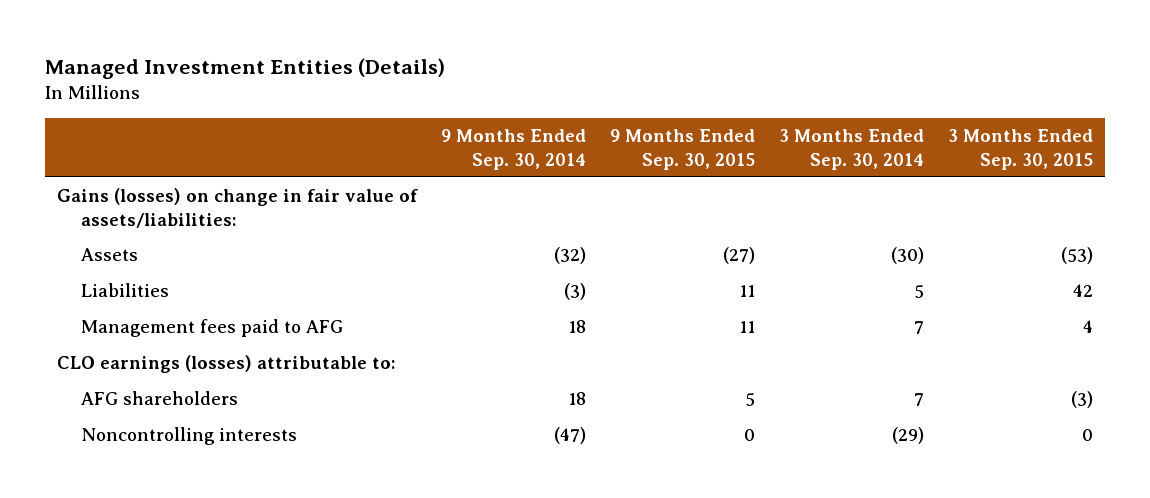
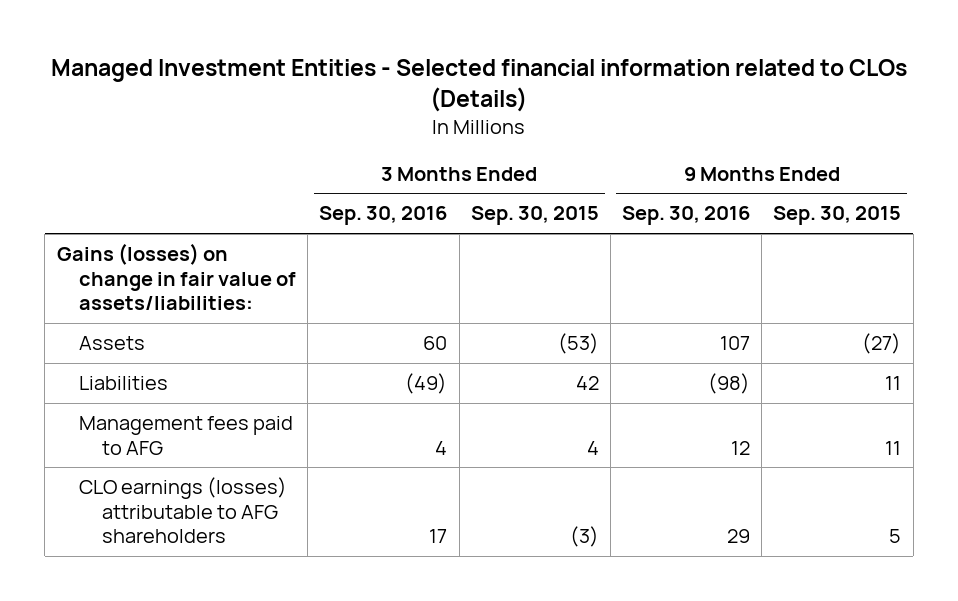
[45,58,446,80] Managed Investment Entities (Details) -> [50,58,907,112] Managed Investment Entities - Selected financial information related to CLOs (Details)
[441,128,587,170] 9 Months Ended Sep. 30, 2014 -> none
[778,128,924,170] 3 Months Ended Sep. 30, 2014 -> none
none -> [319,206,448,226] Sep. 30, 2016
none -> [622,206,751,226] Sep. 30, 2016
[57,355,397,374] CLO earnings (losses) attributable to: -> none
[81,427,298,446] Noncontrolling interests -> none
[81,391,239,406] AFG shareholders -> [79,477,288,544] CLO earnings (losses) attributable to AFG shareholders

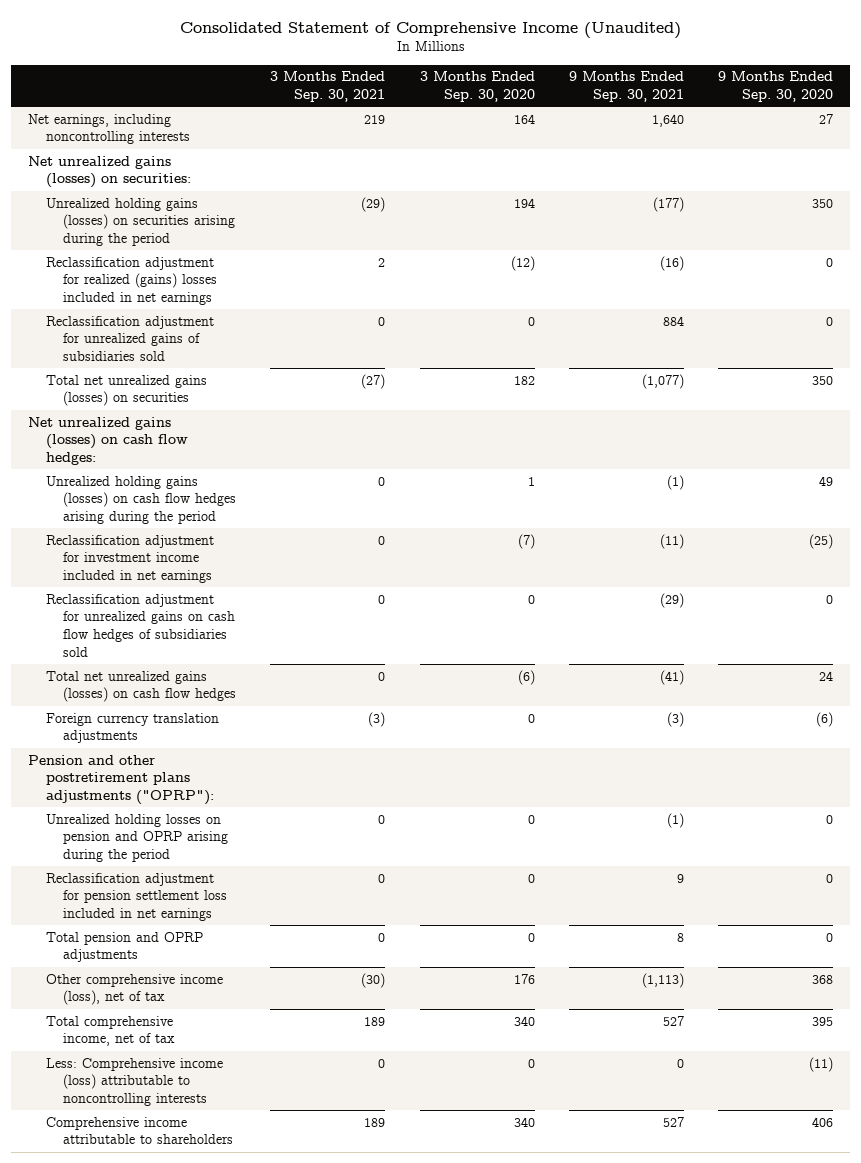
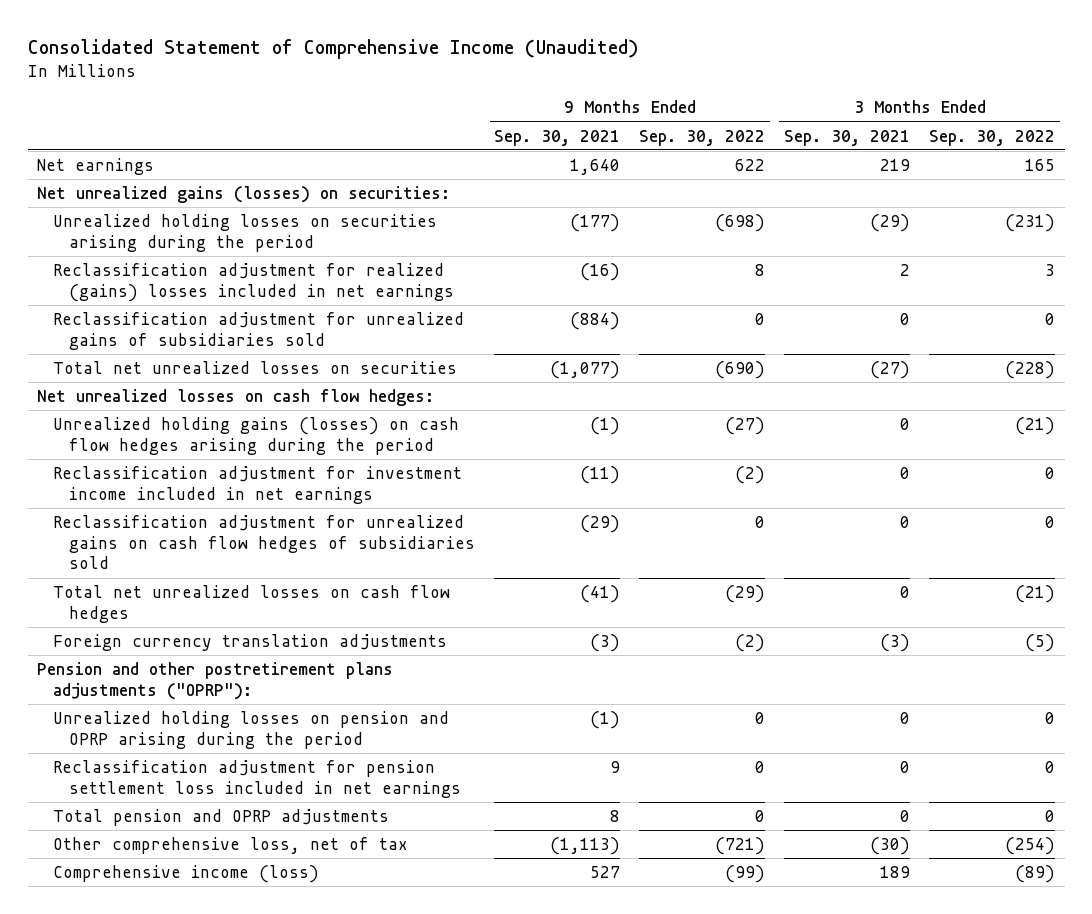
[419,71,535,103] 3 Months Ended Sep. 30, 2020 -> none
[718,71,834,103] 9 Months Ended Sep. 30, 2020 -> none
none -> [639,129,766,146] Sep. 30, 2022
none -> [929,129,1056,146] Sep. 30, 2022
[28,113,190,145] Net earnings, including noncontrolling interests -> [37,157,155,175] Net earnings
[45,197,236,247] Unrealized holding gains (losses) on securities arising during the period -> [53,213,438,252] Unrealized holding losses on securities arising during the period
[662,315,684,326] 884 -> [570,311,621,330] (884)
[45,374,207,407] Total net unrealized gains (losses) on securities -> [53,360,458,374] Total net unrealized losses on securities
[28,416,188,466] Net unrealized gains (losses) on cash flow hedges: -> [37,388,435,406] Net unrealized losses on cash flow hedges:
[45,670,237,703] Total net unrealized gains (losses) on cash flow hedges -> [53,584,451,623] Total net unrealized losses on cash flow hedges
[45,1015,176,1047] Total comprehensive income, net of tax -> none
[45,1057,223,1107] Less: Comprehensive income (loss) attributable to noncontrolling interests -> none
[45,973,223,1006] Other comprehensive income (loss), net of tax -> [53,836,409,854] Other comprehensive loss, net of tax
[45,1116,234,1145] Comprehensive income attributable to shareholders -> [53,864,320,883] Comprehensive income (loss)

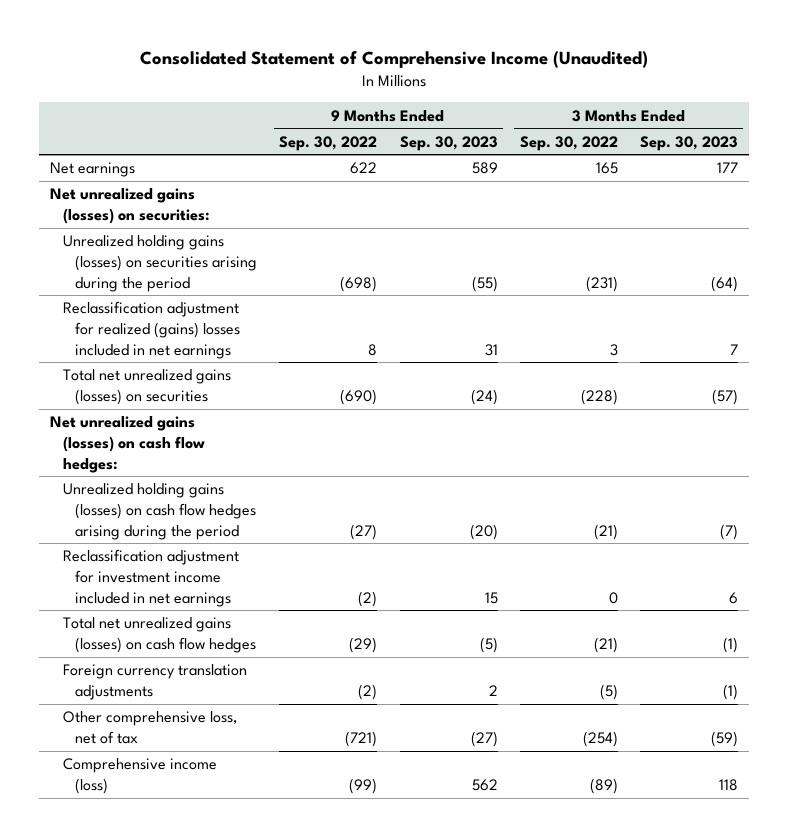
[494,129,621,146] Sep. 30, 2021 -> none
[784,129,911,146] Sep. 30, 2021 -> none
none -> [399,135,498,151] Sep. 30, 2023
none -> [639,135,738,151] Sep. 30, 2023
[53,213,438,252] Unrealized holding losses on securities arising during the period -> [62,235,258,292] Unrealized holding gains (losses) on securities arising during the period
[53,311,465,350] Reclassification adjustment for unrealized gains of subsidiaries sold -> none
[53,360,458,374] Total net unrealized losses on securities -> [62,369,231,405] Total net unrealized gains (losses) on securities
[37,388,435,406] Net unrealized losses on cash flow hedges: -> [50,416,205,473] Net unrealized gains (losses) on cash flow hedges:
[53,514,476,570] Reclassification adjustment for unrealized gains on cash flow hedges of subsidiaries sold -> none
[53,584,451,623] Total net unrealized losses on cash flow hedges -> [62,617,257,653] Total net unrealized gains (losses) on cash flow hedges
[37,661,394,700] Pension and other postretirement plans adjustments ("OPRP"): -> none
[53,710,450,749] Unrealized holding losses on pension and OPRP arising during the period -> none
[53,759,462,798] Reclassification adjustment for pension settlement loss included in net earnings -> none
[53,808,390,826] Total pension and OPRP adjustments -> none

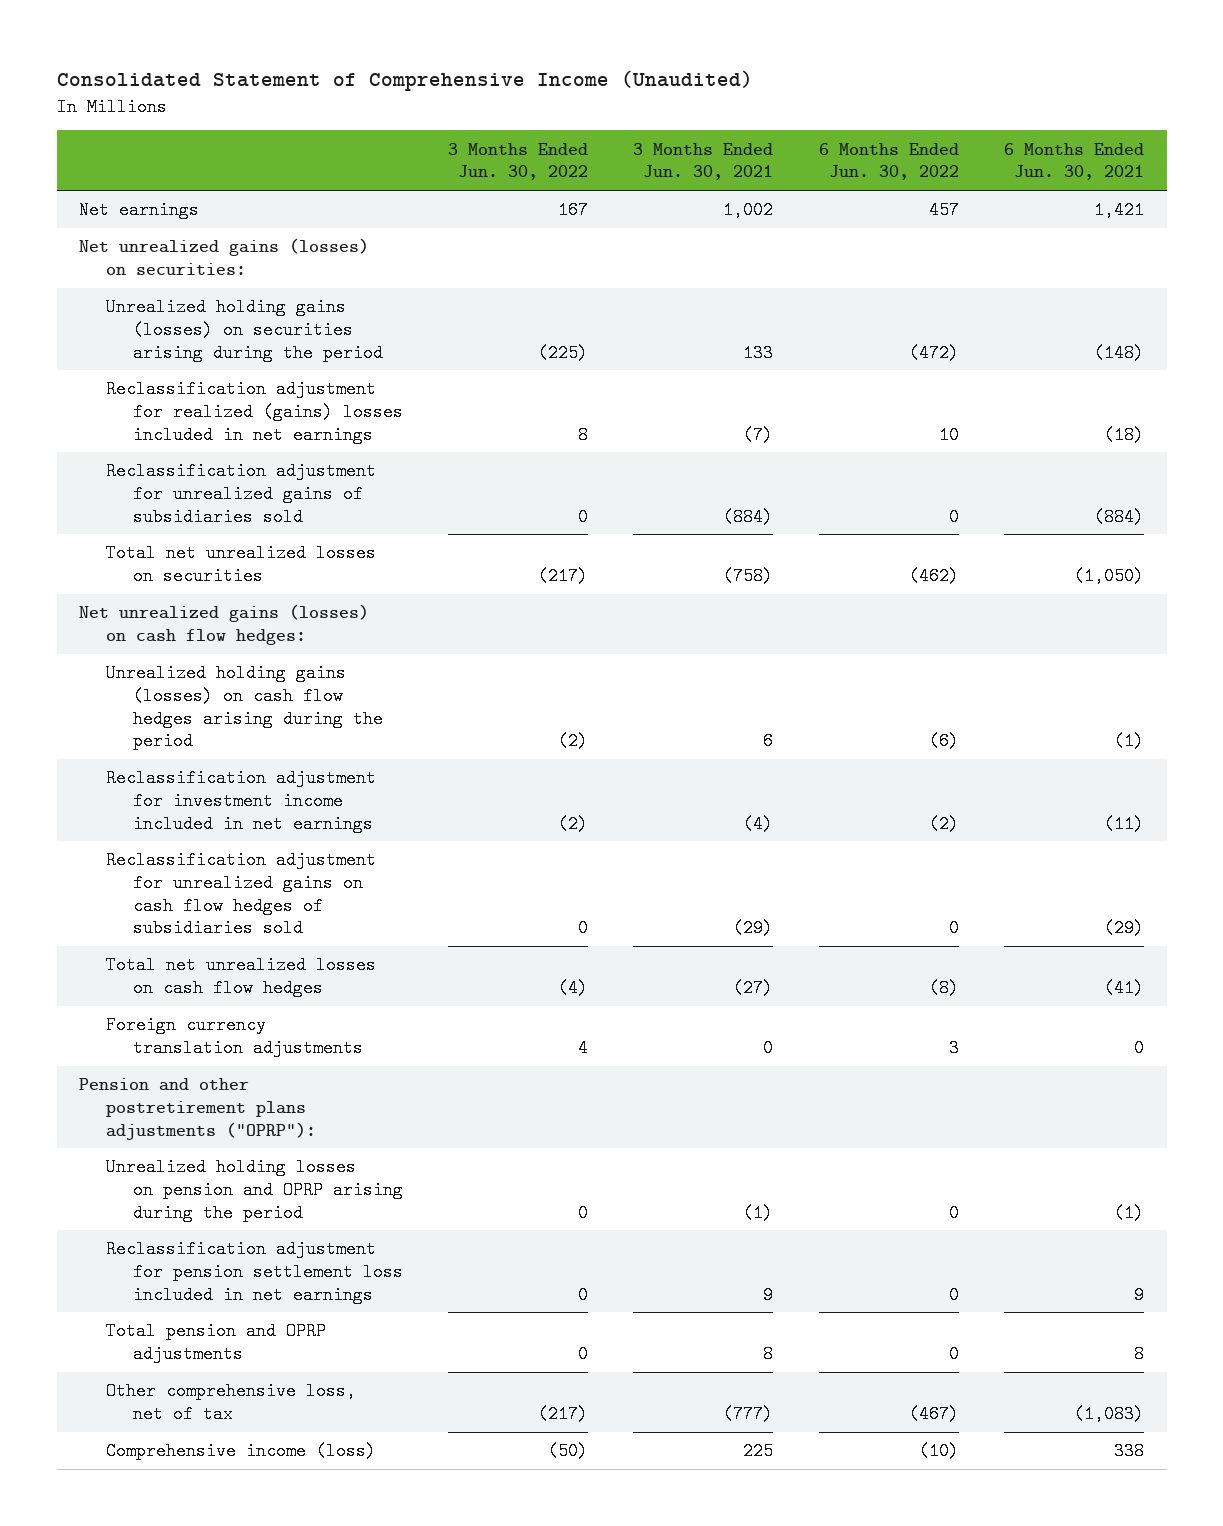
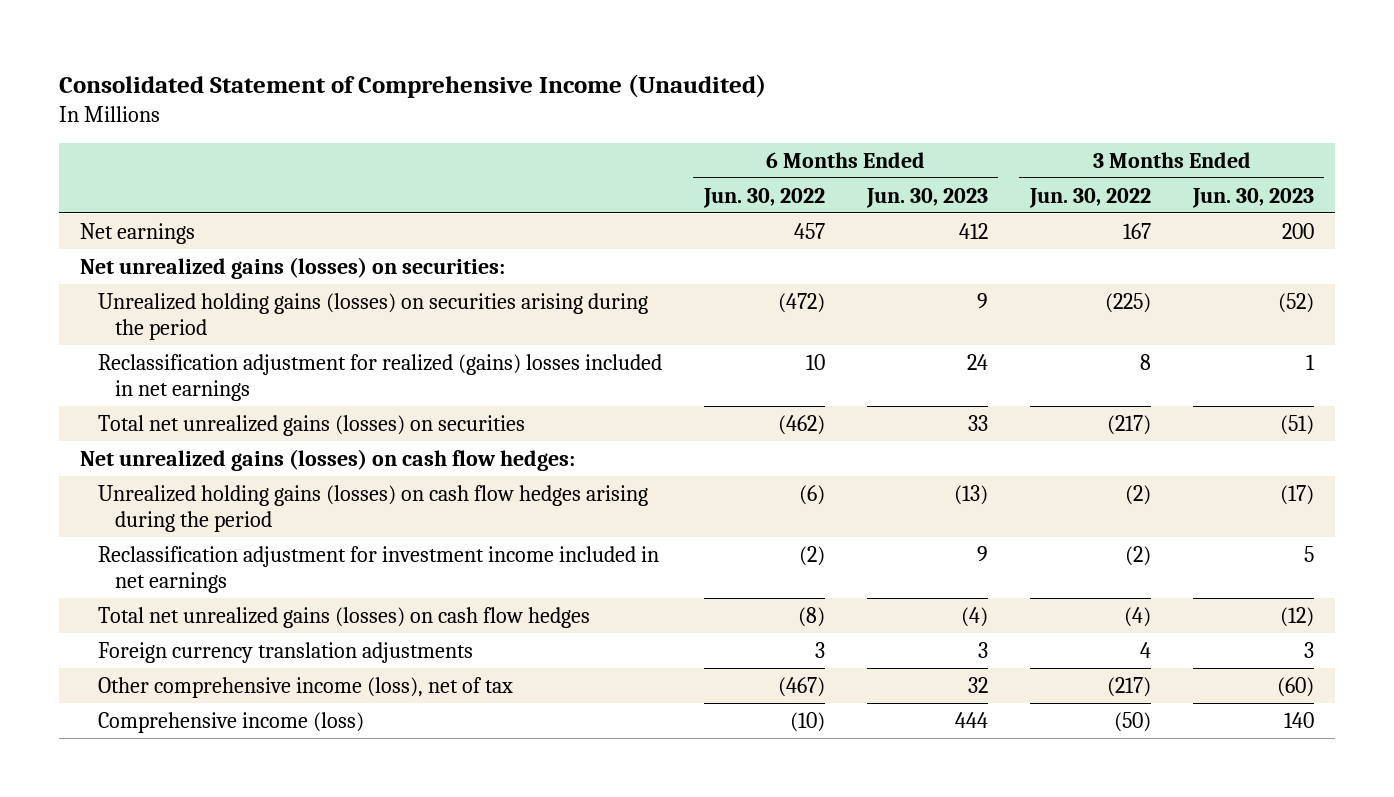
[633,142,774,181] 3 Months Ended Jun. 30, 2021 -> none
[1003,142,1144,181] 6 Months Ended Jun. 30, 2021 -> none
none -> [865,187,988,208] Jun. 30, 2023
none -> [1191,187,1314,208] Jun. 30, 2023
[106,462,377,526] Reclassification adjustment for unrealized gains of subsidiaries sold -> none
[106,544,377,585] Total net unrealized losses on securities -> [97,414,525,436] Total net unrealized gains (losses) on securities
[106,851,377,938] Reclassification adjustment for unrealized gains on cash flow hedges of subsidiaries sold -> none
[106,956,377,997] Total net unrealized losses on cash flow hedges -> [97,606,590,628] Total net unrealized gains (losses) on cash flow hedges
[79,1078,317,1140] Pension and other postretirement plans adjustments ("OPRP"): -> none
[106,1158,403,1222] Unrealized holding losses on pension and OPRP arising during the period -> none
[106,1240,403,1304] Reclassification adjustment for pension settlement loss included in net earnings -> none
[106,1322,327,1363] Total pension and OPRP adjustments -> none
[106,1382,357,1423] Other comprehensive loss, net of tax -> [97,676,513,698] Other comprehensive income (loss), net of tax

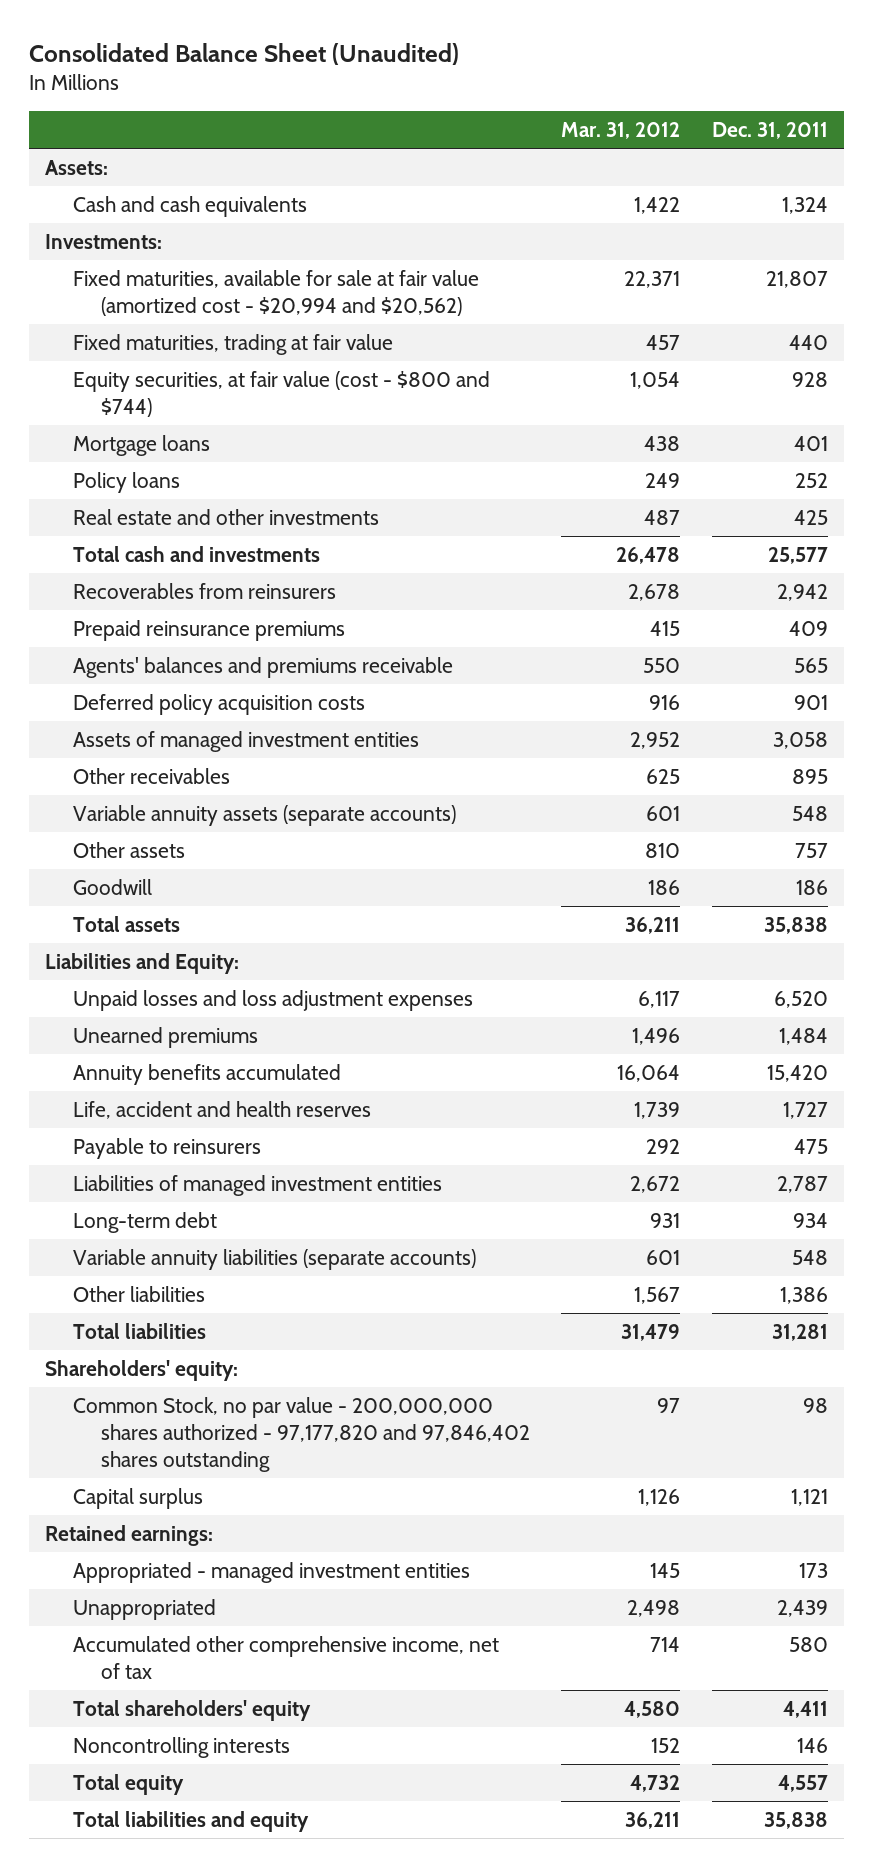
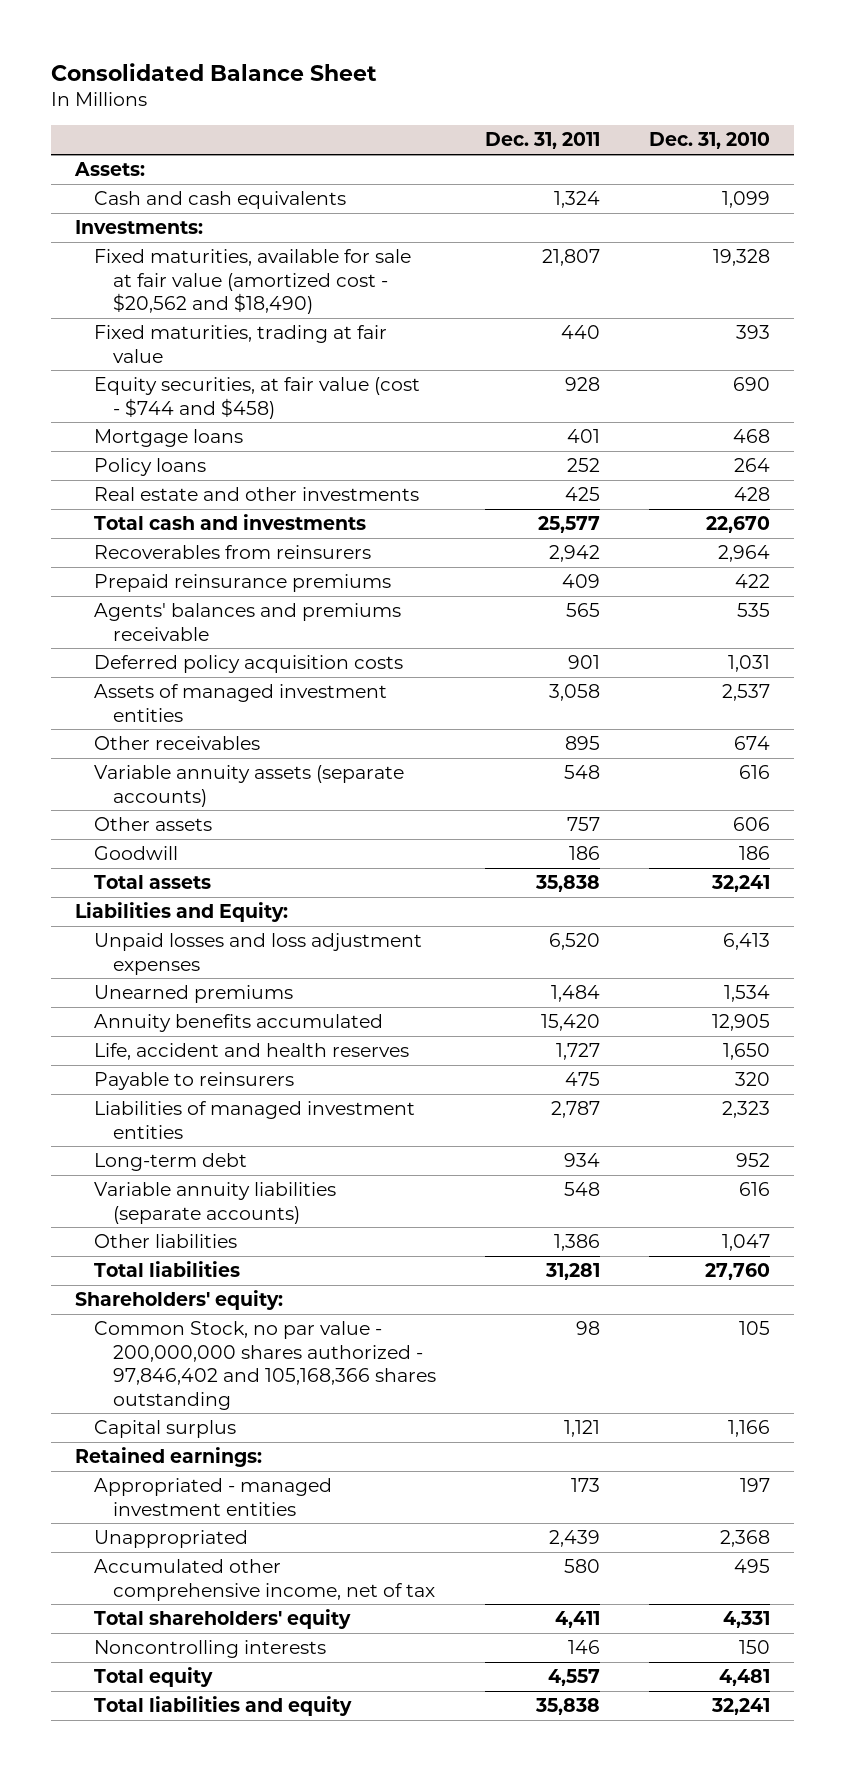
[28,42,459,65] Consolidated Balance Sheet (Unaudited) -> [50,62,377,81] Consolidated Balance Sheet
[561,122,681,140] Mar. 31, 2012 -> none
none -> [648,132,770,150] Dec. 31, 2010
[72,269,479,316] Fixed maturities, available for sale at fair value (amortized cost - $20,994 and $20,562) -> [94,249,412,315] Fixed maturities, available for sale at fair value (amortized cost - $20,562 and $18,490)
[72,370,490,417] Equity securities, at fair value (cost - $800 and $744) -> [94,377,421,419] Equity securities, at fair value (cost - $744 and $458)
[72,1396,530,1472] Common Stock, no par value - 200,000,000 shares authorized - 97,177,820 and 97,846,402 shares outstanding -> [94,1321,437,1410] Common Stock, no par value - 200,000,000 shares authorized - 97,846,402 and 105,168,366 shares outstanding

